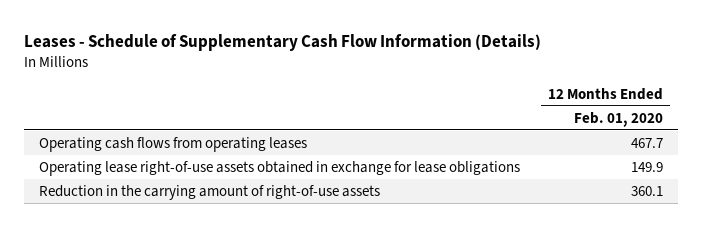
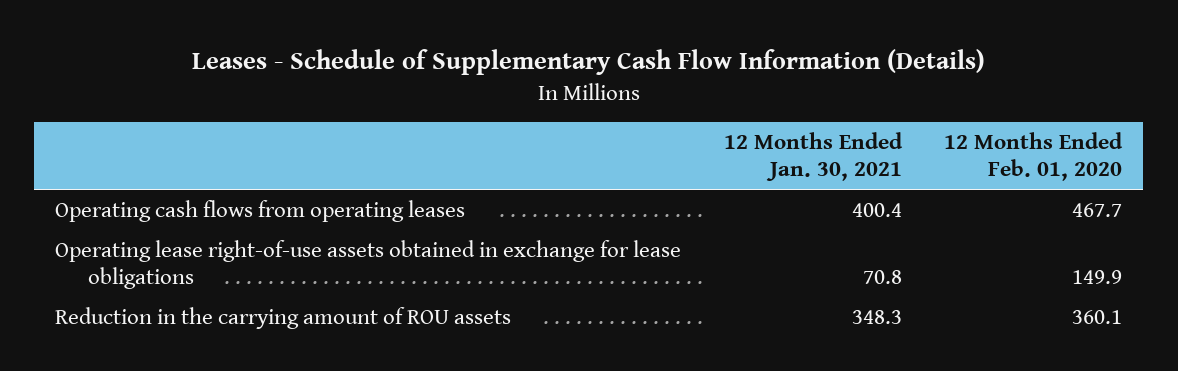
none -> [723,132,903,182] 12 Months Ended Jan. 30, 2021
[38,184,380,200] Reduction in the carrying amount of right-of-use assets -> [55,306,512,329] Reduction in the carrying amount of ROU assets

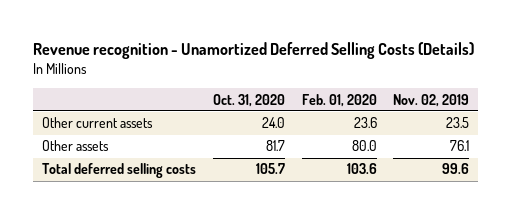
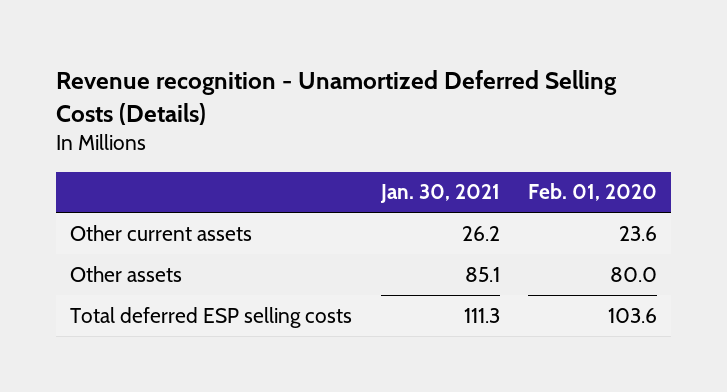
[212,93,285,107] Oct. 31, 2020 -> none
[393,93,470,107] Nov. 02, 2019 -> none
none -> [379,184,500,204] Jan. 30, 2021
[41,163,196,179] Total deferred selling costs -> [70,306,353,328] Total deferred ESP selling costs

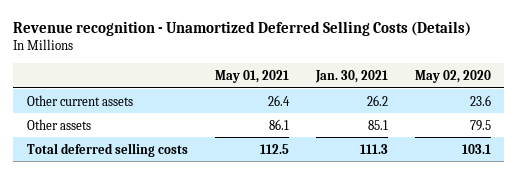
[528,183,658,202] Feb. 01, 2020 -> none
none -> [214,70,289,84] May 01, 2021
none -> [414,70,491,84] May 02, 2020
[70,306,353,328] Total deferred ESP selling costs -> [26,142,188,157] Total deferred selling costs

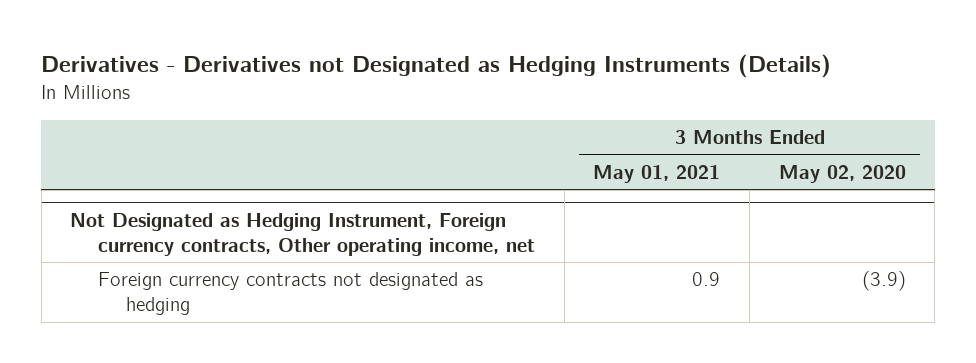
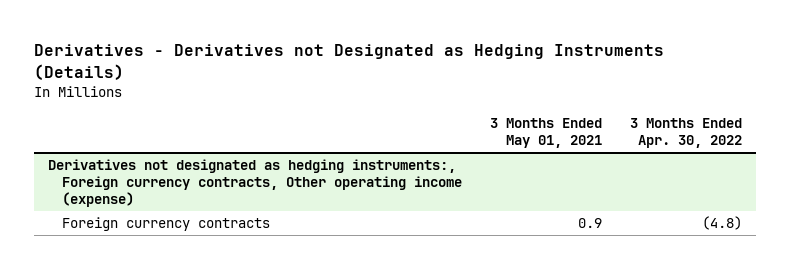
[778,164,906,183] May 02, 2020 -> none
none -> [629,118,742,149] 3 Months Ended Apr. 30, 2022
[70,212,536,256] Not Designated as Hedging Instrument, Foreign currency contracts, Other operating income, net -> [48,159,462,207] Derivatives not designated as hedging instruments:, Foreign currency contracts, Other operating income (expense)
[98,272,484,316] Foreign currency contracts not designated as hedging -> [61,217,270,232] Foreign currency contracts

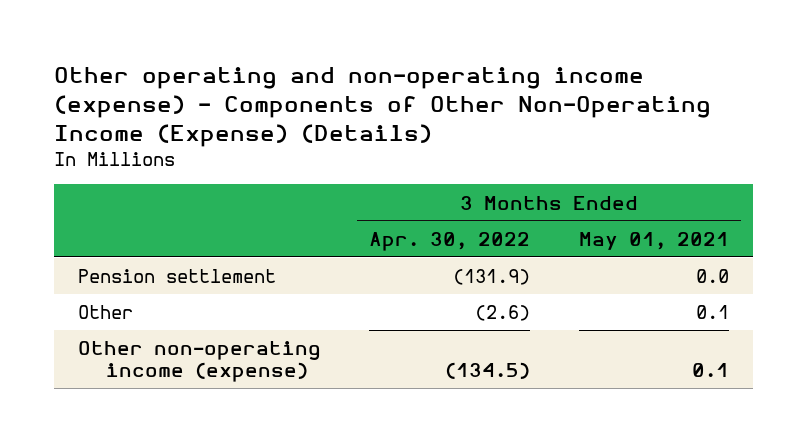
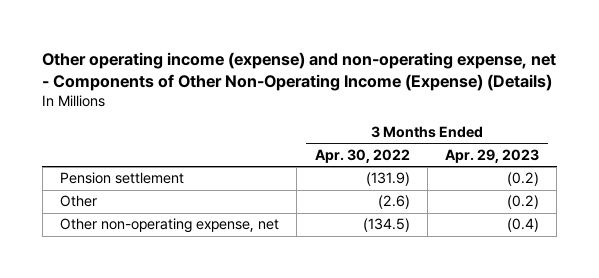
[53,66,711,147] Other operating and non-operating income (expense) - Components of Other Non-Operating Income (Expense) (Details) -> [42,51,557,91] Other operating income (expense) and non-operating expense, net - Components of Other Non-Operating Income (Expense) (Details)
[578,231,729,250] May 01, 2021 -> none
none -> [444,148,539,163] Apr. 29, 2023
[78,341,322,382] Other non-operating income (expense) -> [60,218,280,234] Other non-operating expense, net

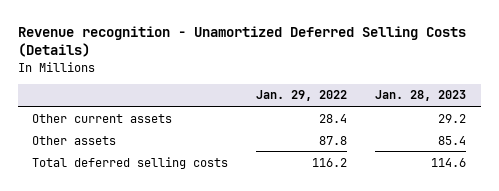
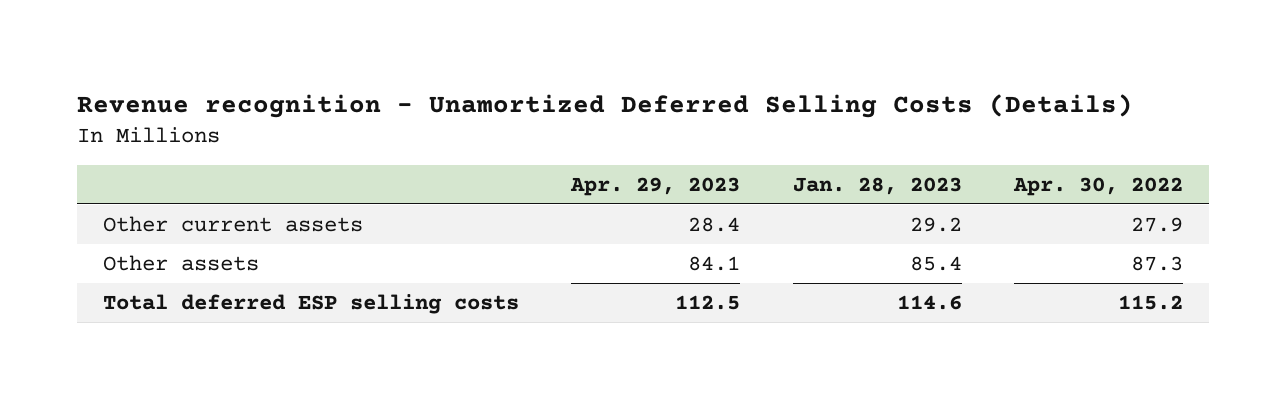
[256,90,348,102] Jan. 29, 2022 -> none
none -> [570,176,741,196] Apr. 29, 2023
none -> [1012,176,1183,196] Apr. 30, 2022
[32,156,229,169] Total deferred selling costs -> [103,293,520,314] Total deferred ESP selling costs

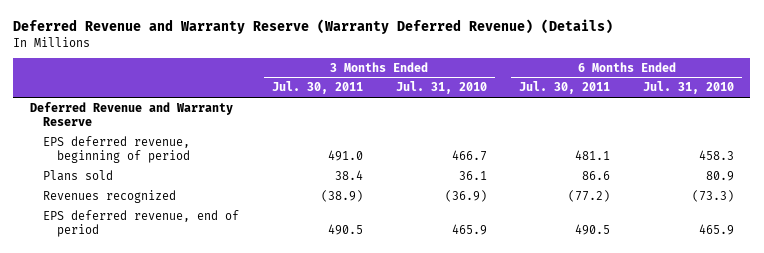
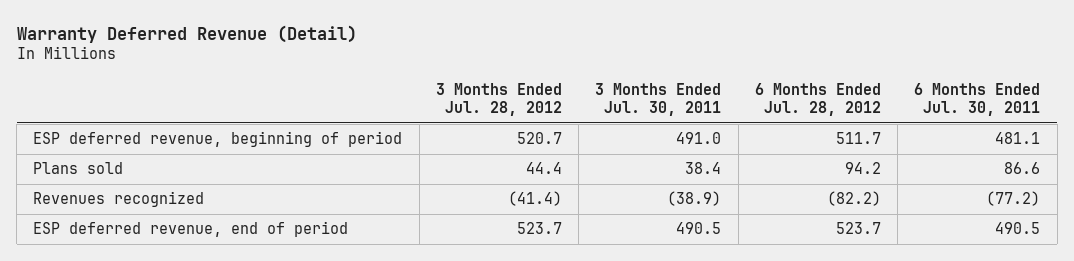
[13,19,614,35] Deferred Revenue and Warranty Reserve (Warranty Deferred Revenue) (Details) -> [16,24,357,43] Warranty Deferred Revenue (Detail)
[395,81,487,95] Jul. 31, 2010 -> none
[643,81,735,95] Jul. 31, 2010 -> none
none -> [435,82,562,117] 3 Months Ended Jul. 28, 2012
none -> [754,82,881,117] 6 Months Ended Jul. 28, 2012
[29,101,233,127] Deferred Revenue and Warranty Reserve -> none
[43,135,191,164] EPS deferred revenue, beginning of period -> [33,131,403,148] ESP deferred revenue, beginning of period
[43,209,240,238] EPS deferred revenue, end of period -> [33,221,349,238] ESP deferred revenue, end of period

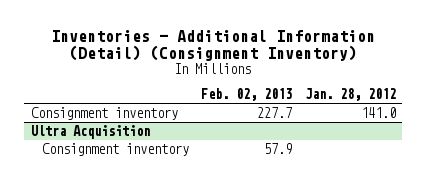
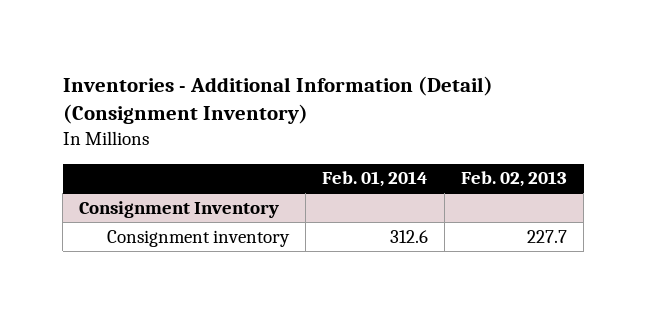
[305,88,397,102] Jan. 28, 2012 -> none
none -> [322,171,429,188] Feb. 01, 2014
none -> [79,200,280,218] Consignment Inventory
[30,124,150,139] Ultra Acquisition -> none
[41,142,189,156] Consignment inventory -> none

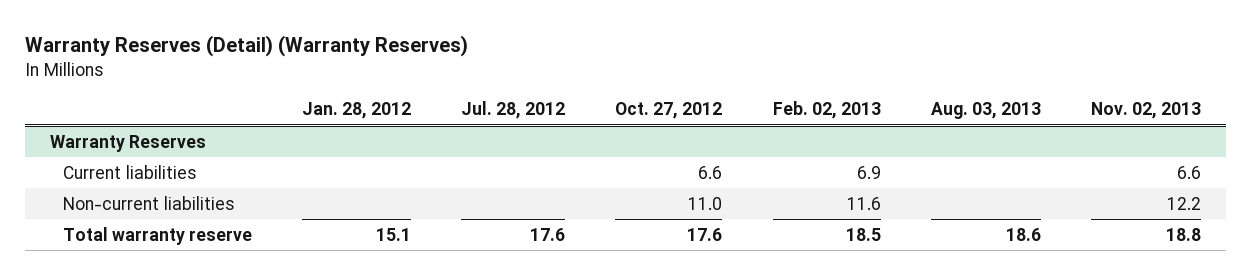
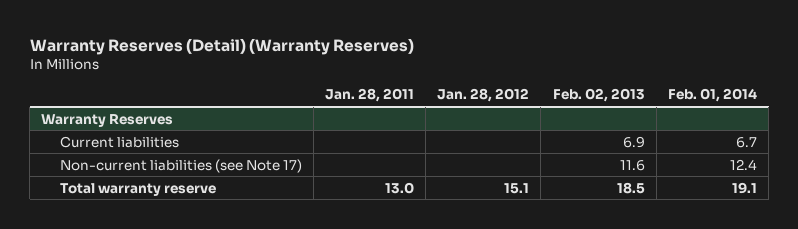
[461,101,566,120] Jul. 28, 2012 -> none
[615,102,723,120] Oct. 27, 2012 -> none
[930,102,1041,120] Aug. 03, 2013 -> none
[1090,102,1201,120] Nov. 02, 2013 -> none
none -> [324,88,414,103] Jan. 28, 2011
none -> [668,88,758,103] Feb. 01, 2014
[62,195,235,210] Non-current liabilities -> [59,158,302,173] Non-current liabilities (see Note 17)

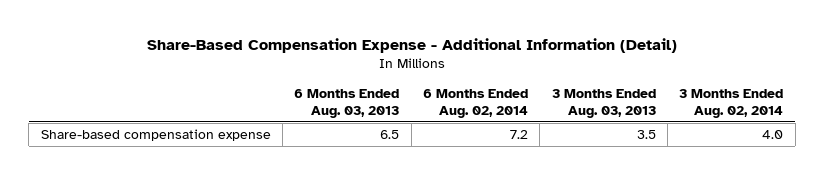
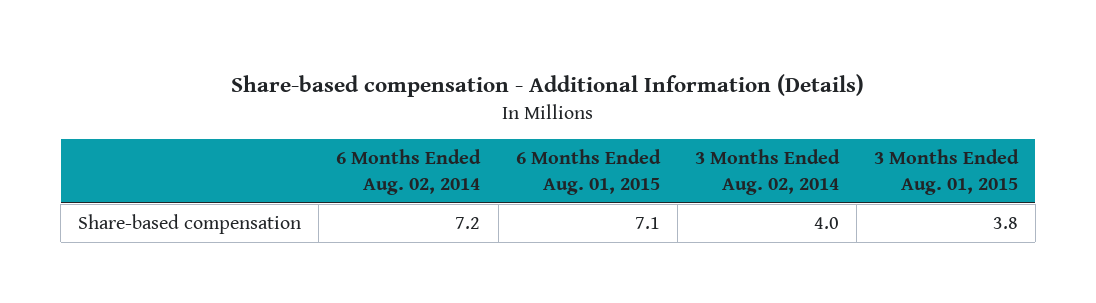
[147,37,678,53] Share-Based Compensation Expense - Additional Information (Detail) -> [231,74,865,98] Share-based compensation - Additional Information (Details)
[294,89,400,118] 6 Months Ended Aug. 03, 2013 -> none
[551,89,656,118] 3 Months Ended Aug. 03, 2013 -> none
none -> [515,149,661,195] 6 Months Ended Aug. 01, 2015
none -> [873,149,1019,195] 3 Months Ended Aug. 01, 2015
[40,129,271,142] Share-based compensation expense -> [78,214,302,235] Share-based compensation

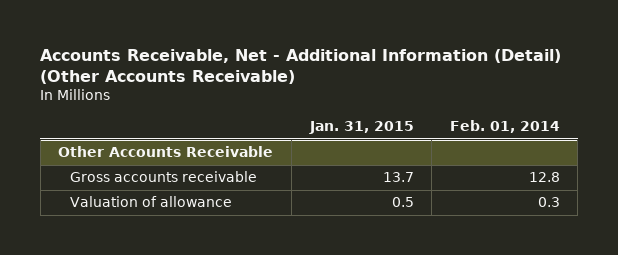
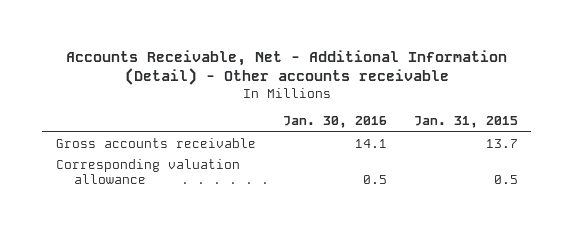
[40,49,562,85] Accounts Receivable, Net - Additional Information (Detail) (Other Accounts Receivable) -> [65,49,507,86] Accounts Receivable, Net - Additional Information (Detail) - Other accounts receivable
[449,120,560,134] Feb. 01, 2014 -> none
none -> [282,116,387,129] Jan. 30, 2016
[58,146,274,158] Other Accounts Receivable -> none
[69,196,232,208] Valuation of allowance -> [55,159,240,185] Corresponding valuation allowance

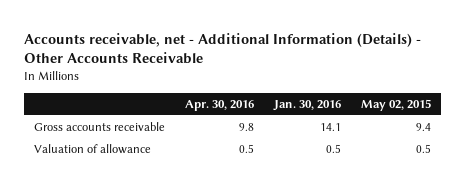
[65,49,507,86] Accounts Receivable, Net - Additional Information (Detail) - Other accounts receivable -> [24,32,422,65] Accounts receivable, net - Additional Information (Details) - Other Accounts Receivable
[413,116,518,129] Jan. 31, 2015 -> none
none -> [184,100,254,112] Apr. 30, 2016
none -> [360,99,431,112] May 02, 2015
[55,159,240,185] Corresponding valuation allowance -> [34,144,152,155] Valuation of allowance

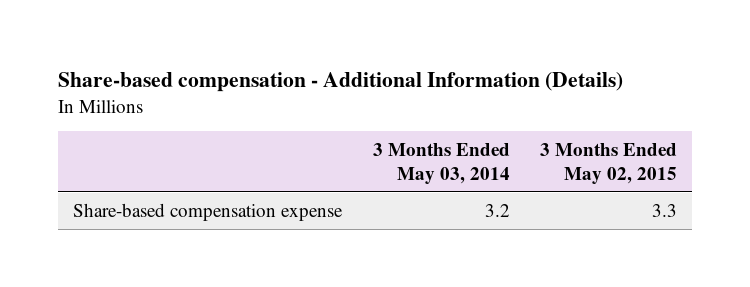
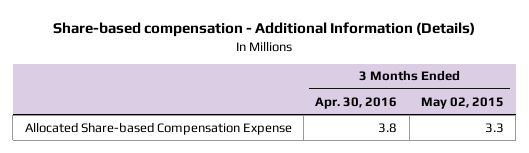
[372,142,510,184] 3 Months Ended May 03, 2014 -> none
none -> [315,96,398,109] Apr. 30, 2016
[73,203,344,222] Share-based compensation expense -> [24,121,292,135] Allocated Share-based Compensation Expense

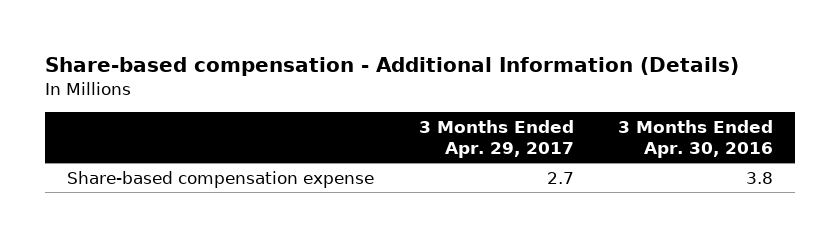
[421,96,505,109] May 02, 2015 -> none
none -> [418,119,574,158] 3 Months Ended Apr. 29, 2017
[24,121,292,135] Allocated Share-based Compensation Expense -> [67,170,375,188] Share-based compensation expense

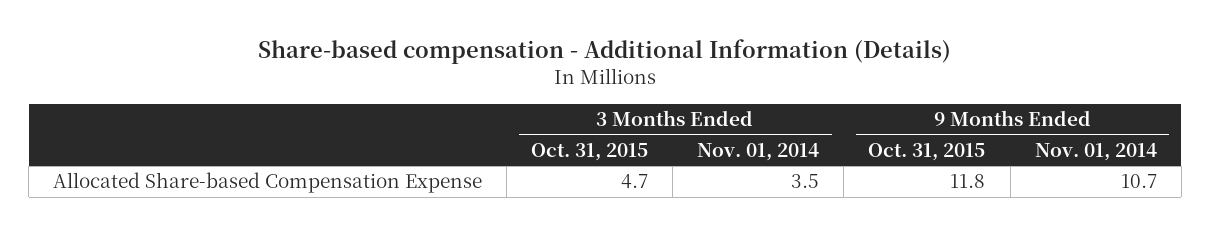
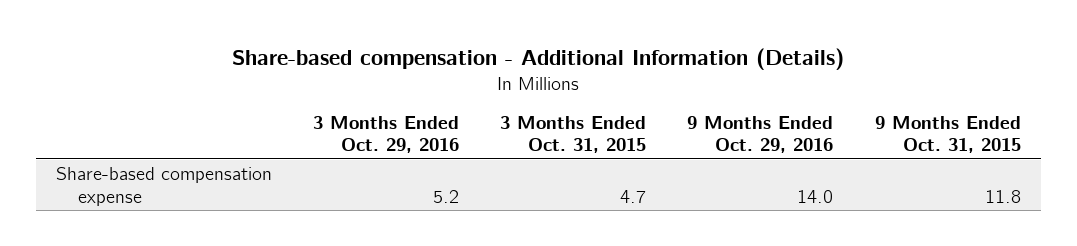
[697,142,820,161] Nov. 01, 2014 -> none
[1034,142,1157,161] Nov. 01, 2014 -> none
none -> [313,115,460,154] 3 Months Ended Oct. 29, 2016
none -> [687,115,834,154] 9 Months Ended Oct. 29, 2016
[53,172,483,194] Allocated Share-based Compensation Expense -> [56,167,273,206] Share-based compensation expense

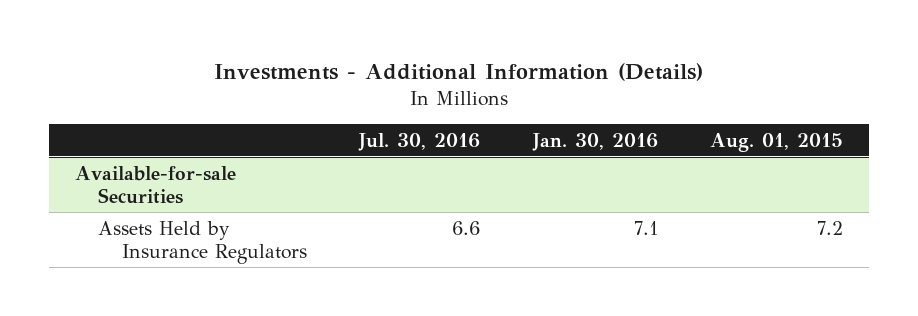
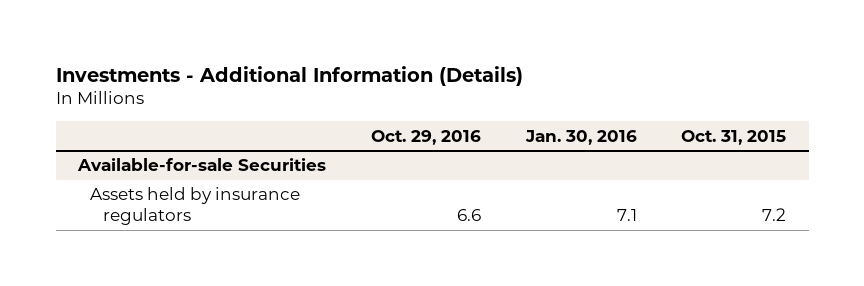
[358,132,481,151] Jul. 30, 2016 -> none
[710,132,844,152] Aug. 01, 2015 -> none
none -> [370,129,481,145] Oct. 29, 2016
none -> [681,129,787,145] Oct. 31, 2015
[98,220,307,264] Assets Held by Insurance Regulators -> [90,187,301,226] Assets held by insurance regulators

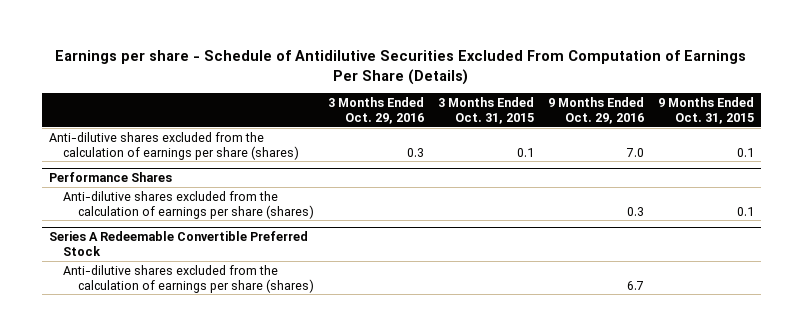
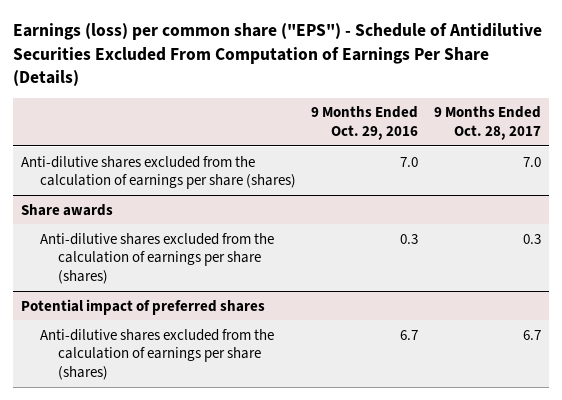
[55,50,747,85] Earnings per share - Schedule of Antidilutive Securities Excluded From Computation of Earnings Per Share (Details) -> [12,23,542,86] Earnings (loss) per common share ("EPS") - Schedule of Antidilutive Securities Excluded From Computation of Earnings Per Share (Details)
[327,97,424,124] 3 Months Ended Oct. 29, 2016 -> none
[437,97,534,124] 3 Months Ended Oct. 31, 2015 -> none
[657,97,754,124] 9 Months Ended Oct. 31, 2015 -> none
none -> [434,106,542,141] 9 Months Ended Oct. 28, 2017
[48,172,172,183] Performance Shares -> [20,203,113,216] Share awards
[48,231,308,256] Series A Redeemable Convertible Preferred Stock -> [20,298,265,315] Potential impact of preferred shares

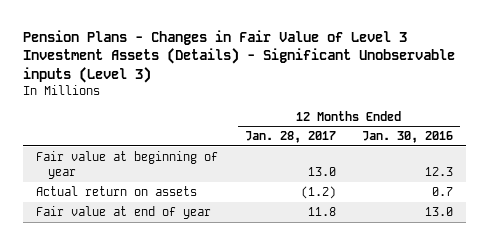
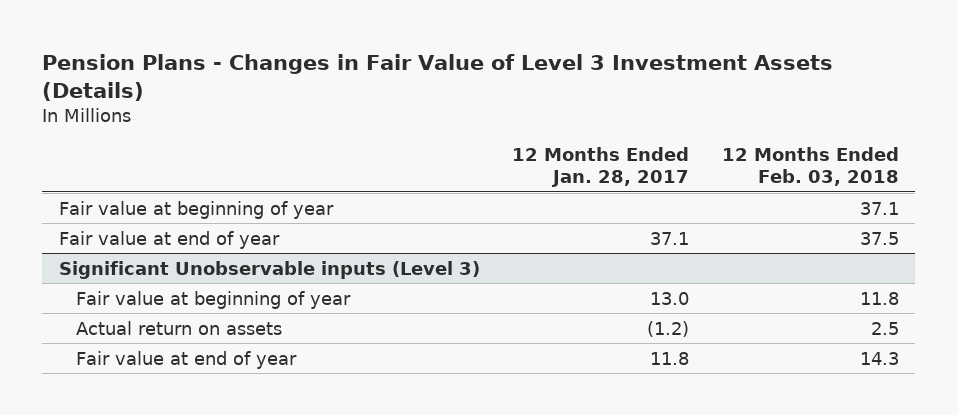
[23,29,456,83] Pension Plans - Changes in Fair Value of Level 3 Investment Assets (Details) - Significant Unobservable inputs (Level 3) -> [42,53,834,101] Pension Plans - Changes in Fair Value of Level 3 Investment Assets (Details)
[362,131,454,144] Jan. 30, 2016 -> none
none -> [722,147,900,187] 12 Months Ended Feb. 03, 2018
none -> [58,200,334,219] Fair value at beginning of year
none -> [58,230,280,249] Fair value at end of year
none -> [58,260,480,279] Significant Unobservable inputs (Level 3)

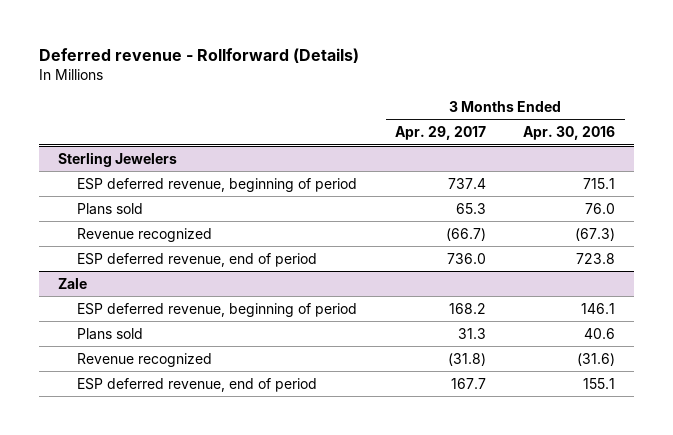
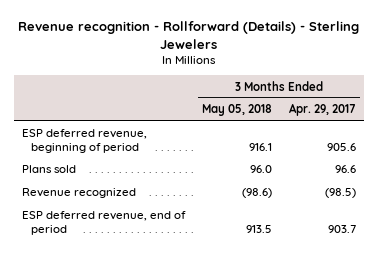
[39,48,360,64] Deferred revenue - Rollforward (Details) -> [17,21,359,49] Revenue recognition - Rollforward (Details) - Sterling Jewelers
[523,126,616,141] Apr. 30, 2016 -> none
none -> [201,104,272,117] May 05, 2018
[58,151,178,167] Sterling Jewelers -> none
[58,277,88,289] Zale -> none
[77,302,358,317] ESP deferred revenue, beginning of period -> none
[77,327,144,340] Plans sold -> none
[77,352,213,367] Revenue recognized -> none
[77,377,318,392] ESP deferred revenue, end of period -> none
[447,177,486,189] 737.4 -> [326,143,356,152] 905.6
[455,202,486,214] 65.3 -> [334,165,356,174] 96.6
[445,227,486,241] (66.7) -> [324,188,356,199] (98.5)
[446,252,486,264] 736.0 -> [327,225,356,234] 903.7

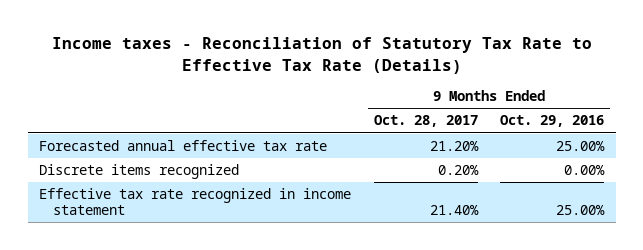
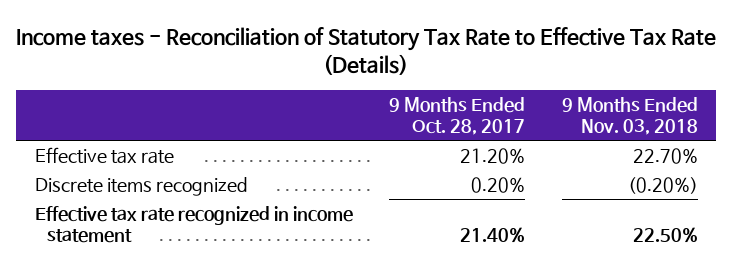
[500,115,605,128] Oct. 29, 2016 -> none
none -> [561,97,698,135] 9 Months Ended Nov. 03, 2018
[38,140,327,152] Forecasted annual effective tax rate -> [34,147,174,165] Effective tax rate

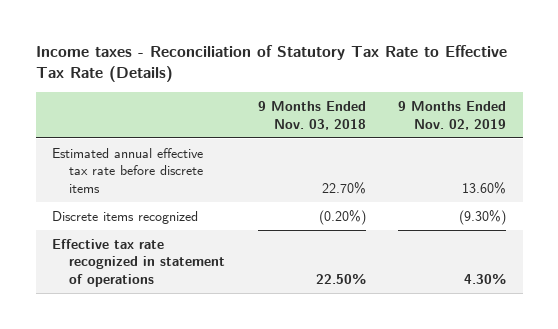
[389,97,526,135] 9 Months Ended Oct. 28, 2017 -> none
none -> [398,100,507,130] 9 Months Ended Nov. 02, 2019
[34,147,174,165] Effective tax rate -> [51,147,204,193] Estimated annual effective tax rate before discrete items
[34,206,353,243] Effective tax rate recognized in income statement -> [51,238,226,287] Effective tax rate recognized in statement of operations

